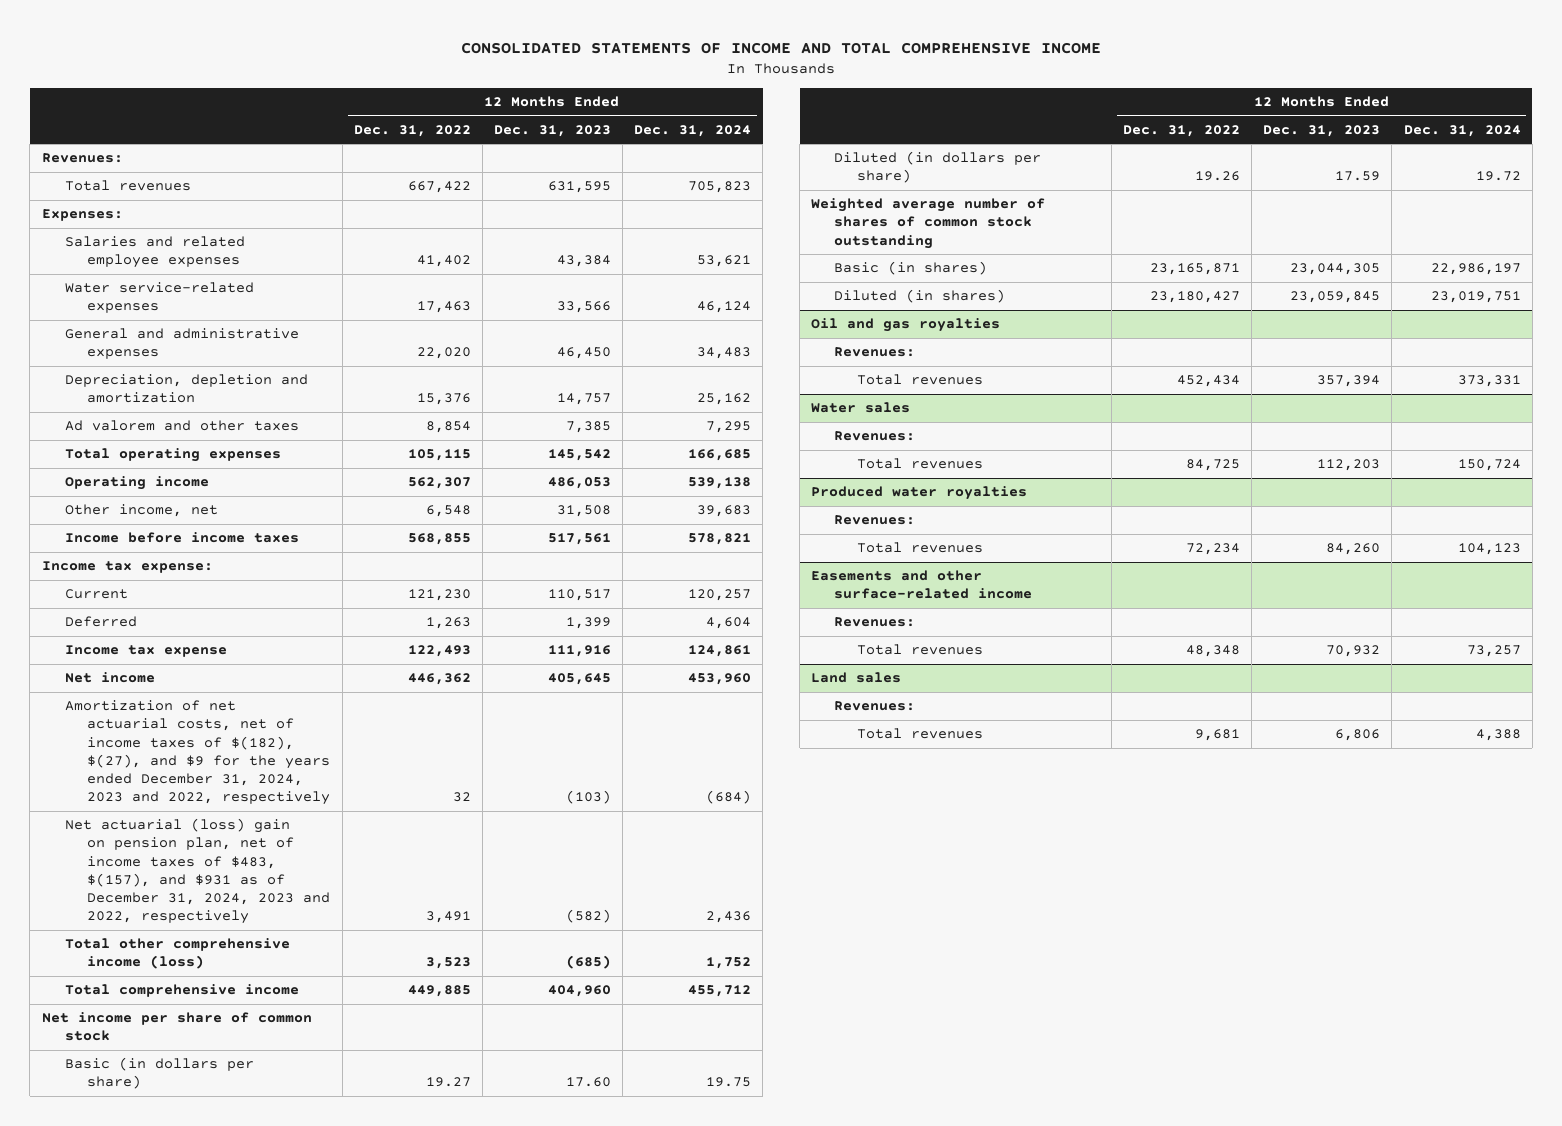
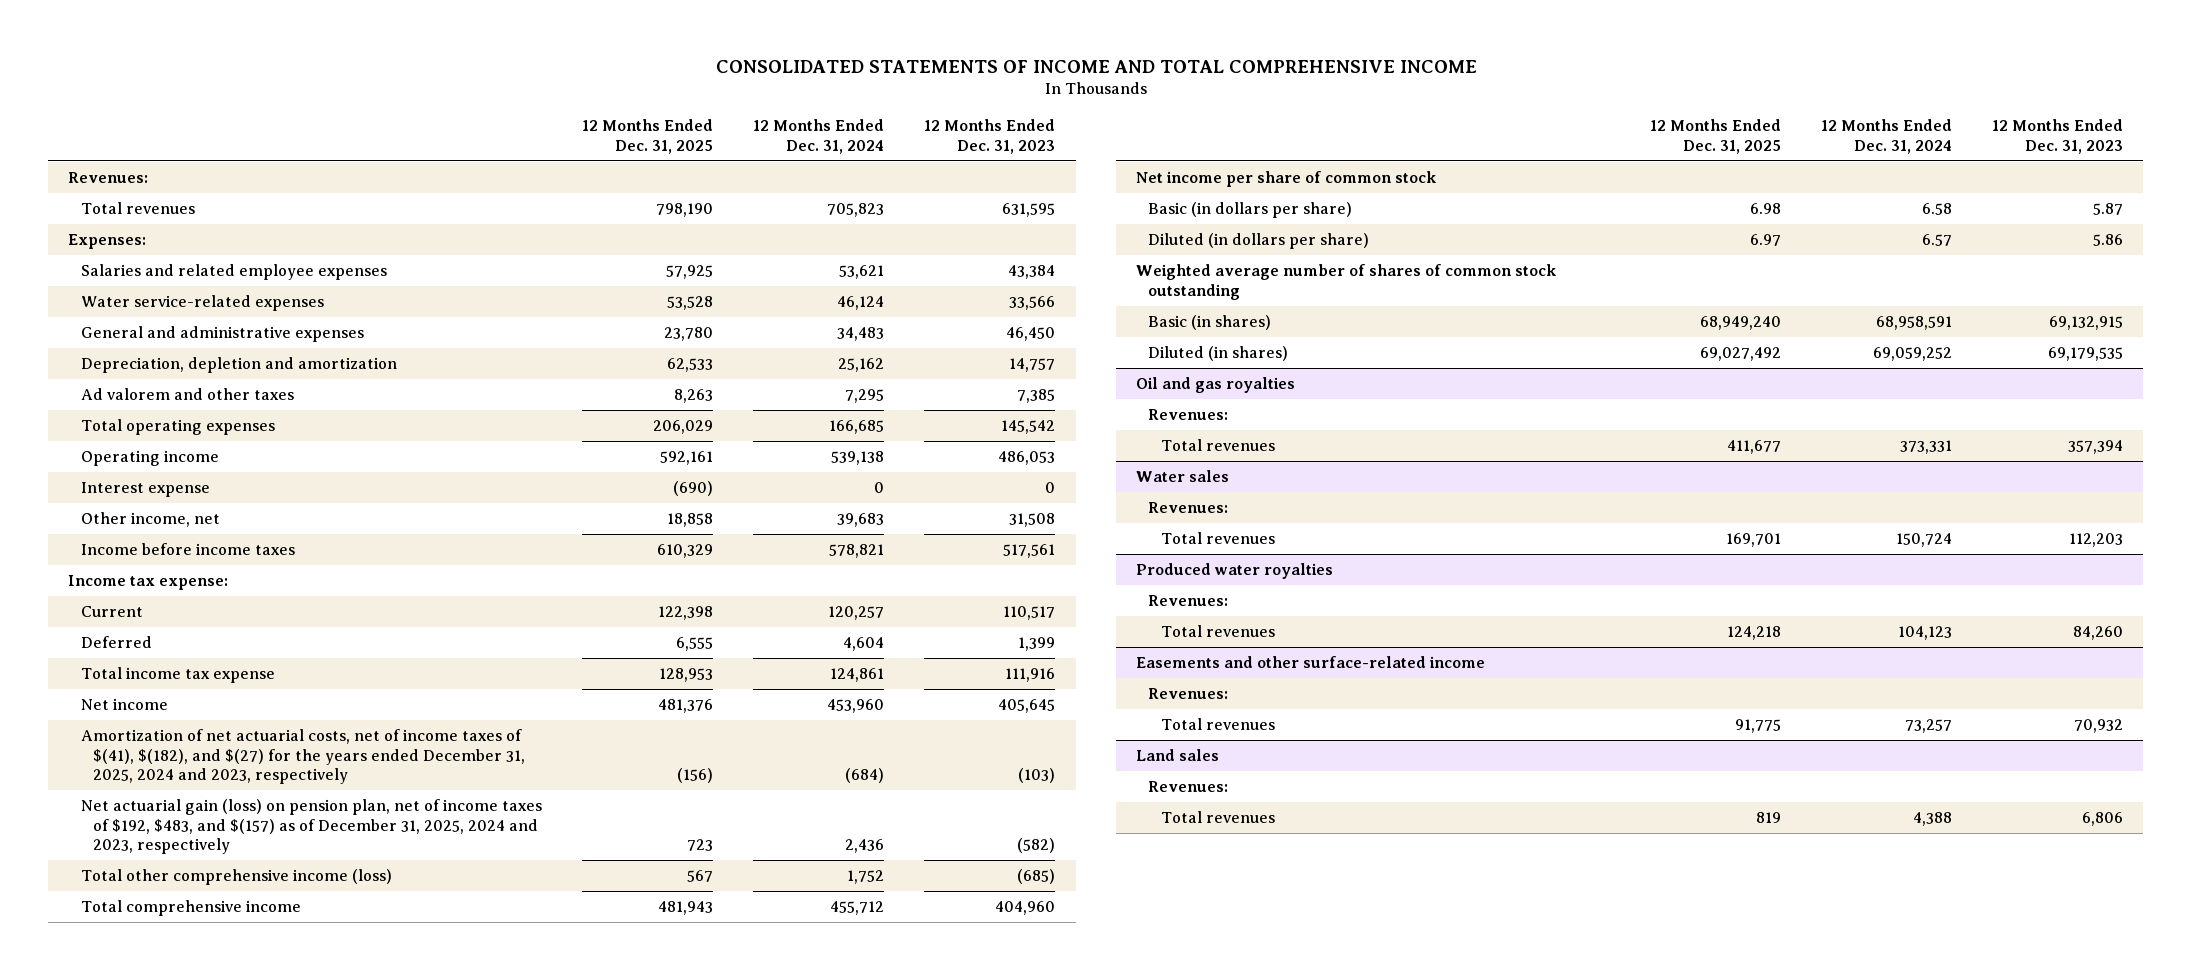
[353,124,471,137] Dec. 31, 2022 -> none
none -> [581,119,713,154] 12 Months Ended Dec. 31, 2025
none -> [80,482,210,498] Interest expense
[64,645,227,658] Income tax expense -> [80,667,275,684] Total income tax expense
[64,700,331,806] Amortization of net actuarial costs, net of income taxes of $(182), $(27), and $9 for the years ended December 31, 2024, 2023 and 2022, respectively -> [80,729,526,785] Amortization of net actuarial costs, net of income taxes of $(41), $(182), and $(27) for the years ended December 31, 2025, 2024 and 2023, respectively
[64,818,331,925] Net actuarial (loss) gain on pension plan, net of income taxes of $483, $(157), and $931 as of December 31, 2024, 2023 and 2022, respectively -> [80,799,542,855] Net actuarial gain (loss) on pension plan, net of income taxes of $192, $483, and $(157) as of December 31, 2025, 2024 and 2023, respectively
[565,1077,611,1088] 17.60 -> [2093,203,2124,216] 5.87
[706,1077,752,1088] 19.75 -> [1922,203,1953,216] 6.58
[1335,171,1381,182] 17.59 -> [2093,234,2124,247] 5.86
[1475,171,1521,182] 19.72 -> [1922,234,1953,247] 6.57
[1290,263,1381,276] 23,044,305 -> [2049,316,2124,331] 69,132,915
[1430,263,1521,276] 22,986,197 -> [1876,316,1953,331] 68,958,591
[1290,291,1381,304] 23,059,845 -> [2048,347,2124,362] 69,179,535
[1430,291,1521,304] 23,019,751 -> [1873,347,1953,362] 69,059,252

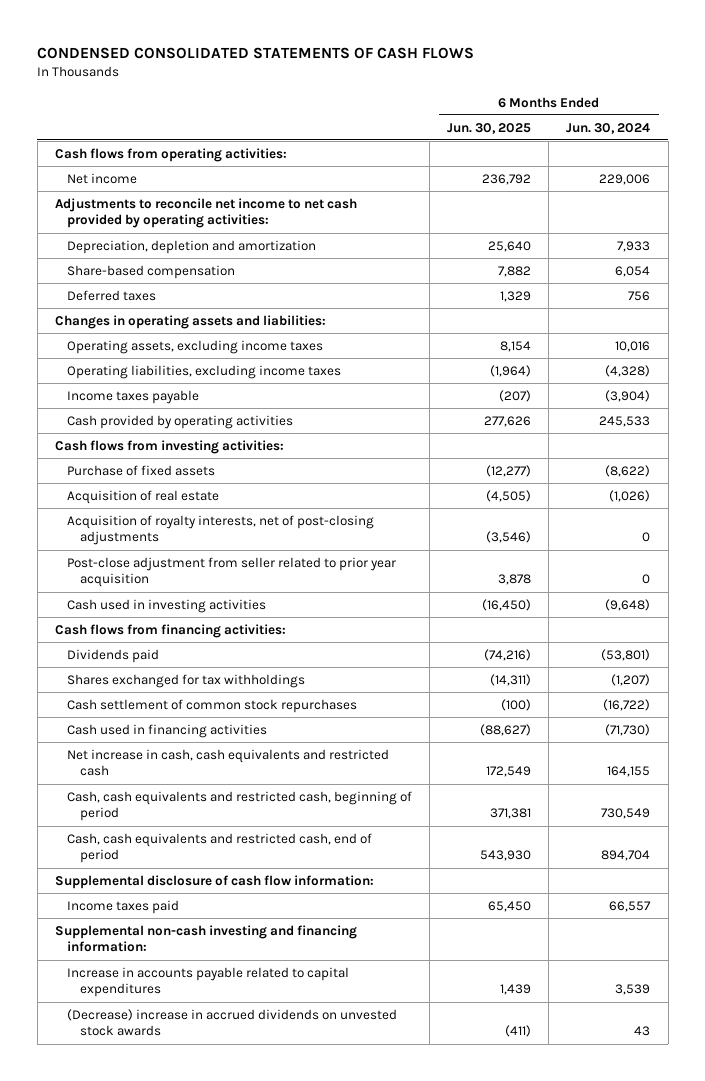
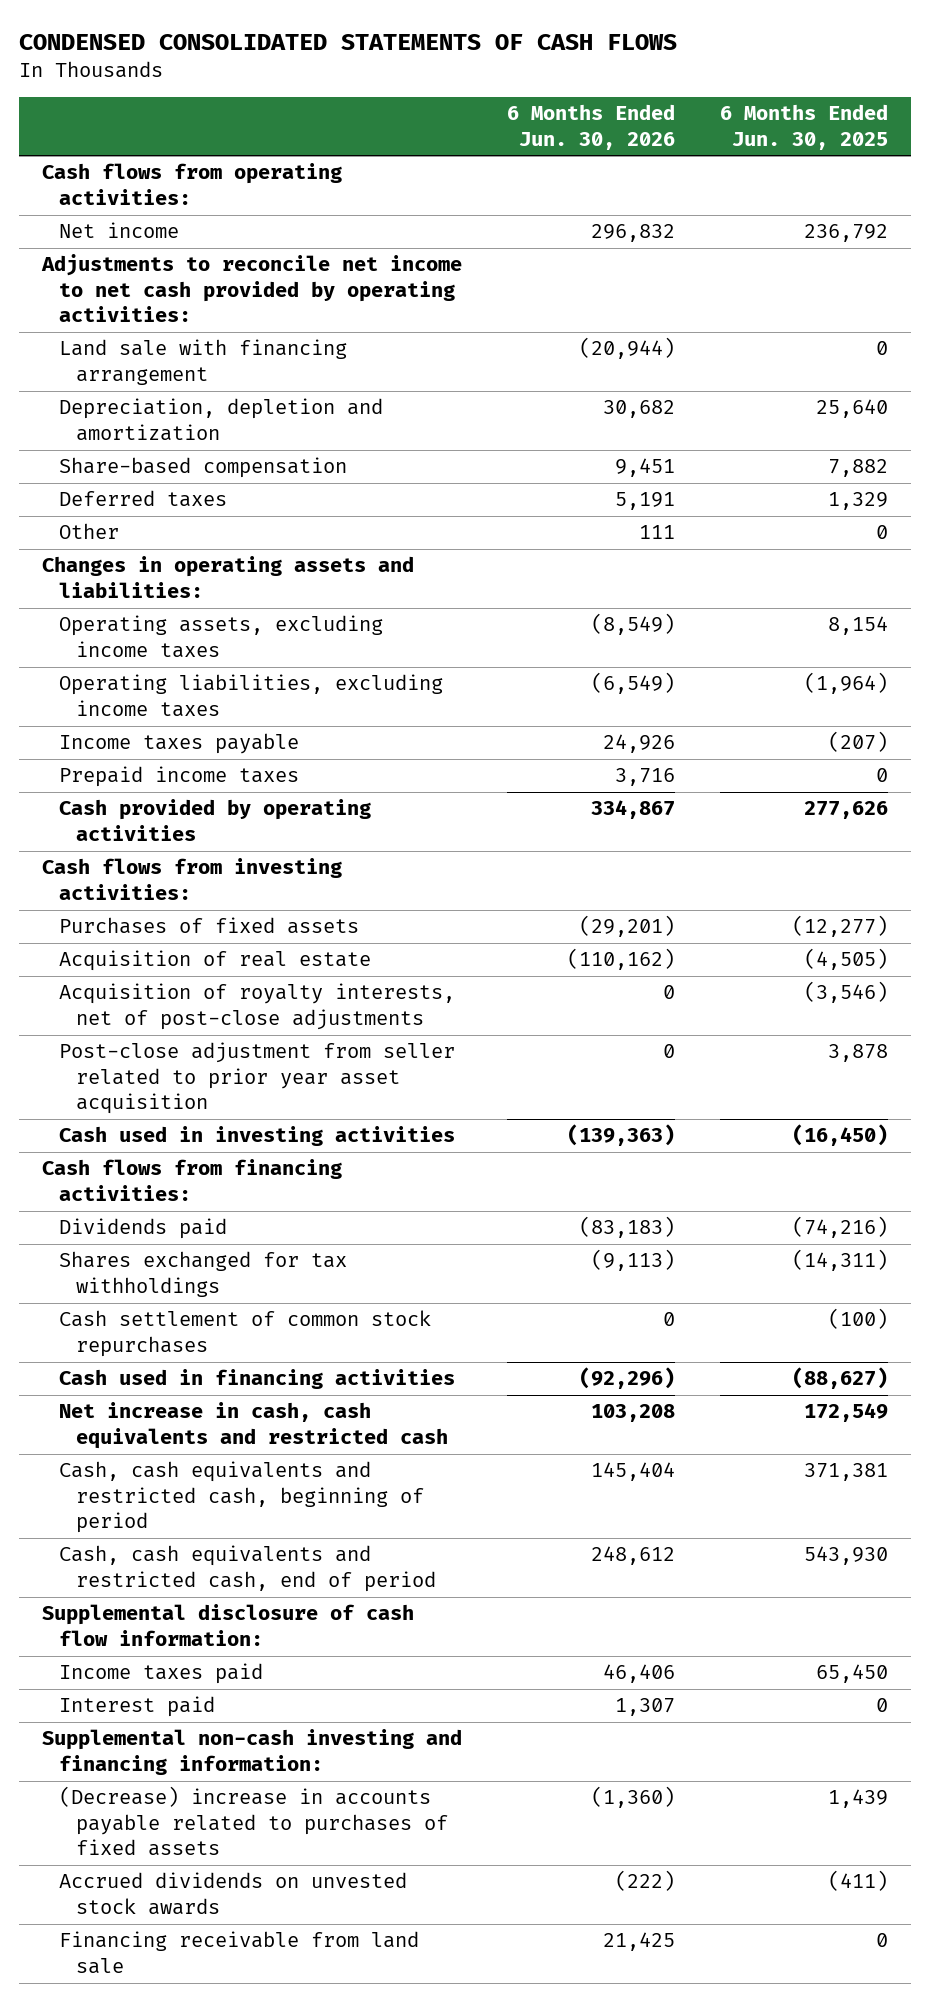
[566,122,651,134] Jun. 30, 2024 -> none
none -> [507,104,676,150] 6 Months Ended Jun. 30, 2026
none -> [58,339,347,385] Land sale with financing arrangement
none -> [58,523,119,540] Other
none -> [58,766,299,788] Prepaid income taxes
[67,464,216,476] Purchase of fixed assets -> [58,917,359,935] Purchases of fixed assets
[67,514,375,546] Acquisition of royalty interests, net of post-closing adjustments -> [58,983,455,1030] Acquisition of royalty interests, net of post-close adjustments
[67,556,397,588] Post-close adjustment from seller related to prior year acquisition -> [58,1042,455,1115] Post-close adjustment from seller related to prior year asset acquisition
none -> [58,1696,215,1718] Interest paid
[67,966,350,998] Increase in accounts payable related to capital expenditures -> [58,1786,449,1857] (Decrease) increase in accounts payable related to purchases of fixed assets
[67,1008,398,1037] (Decrease) increase in accrued dividends on unvested stock awards -> [58,1872,407,1915] Accrued dividends on unvested stock awards
none -> [58,1931,419,1974] Financing receivable from land sale

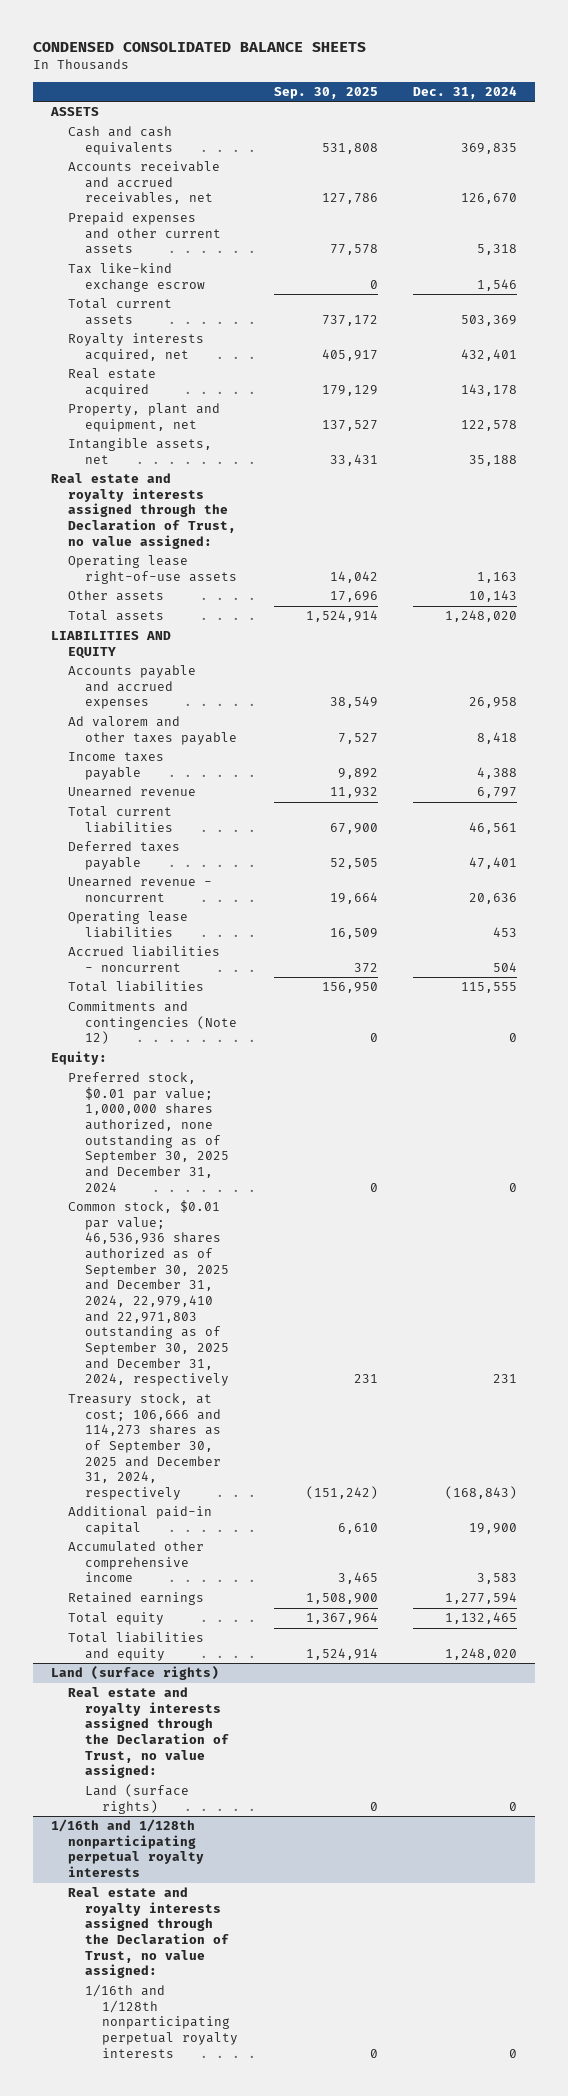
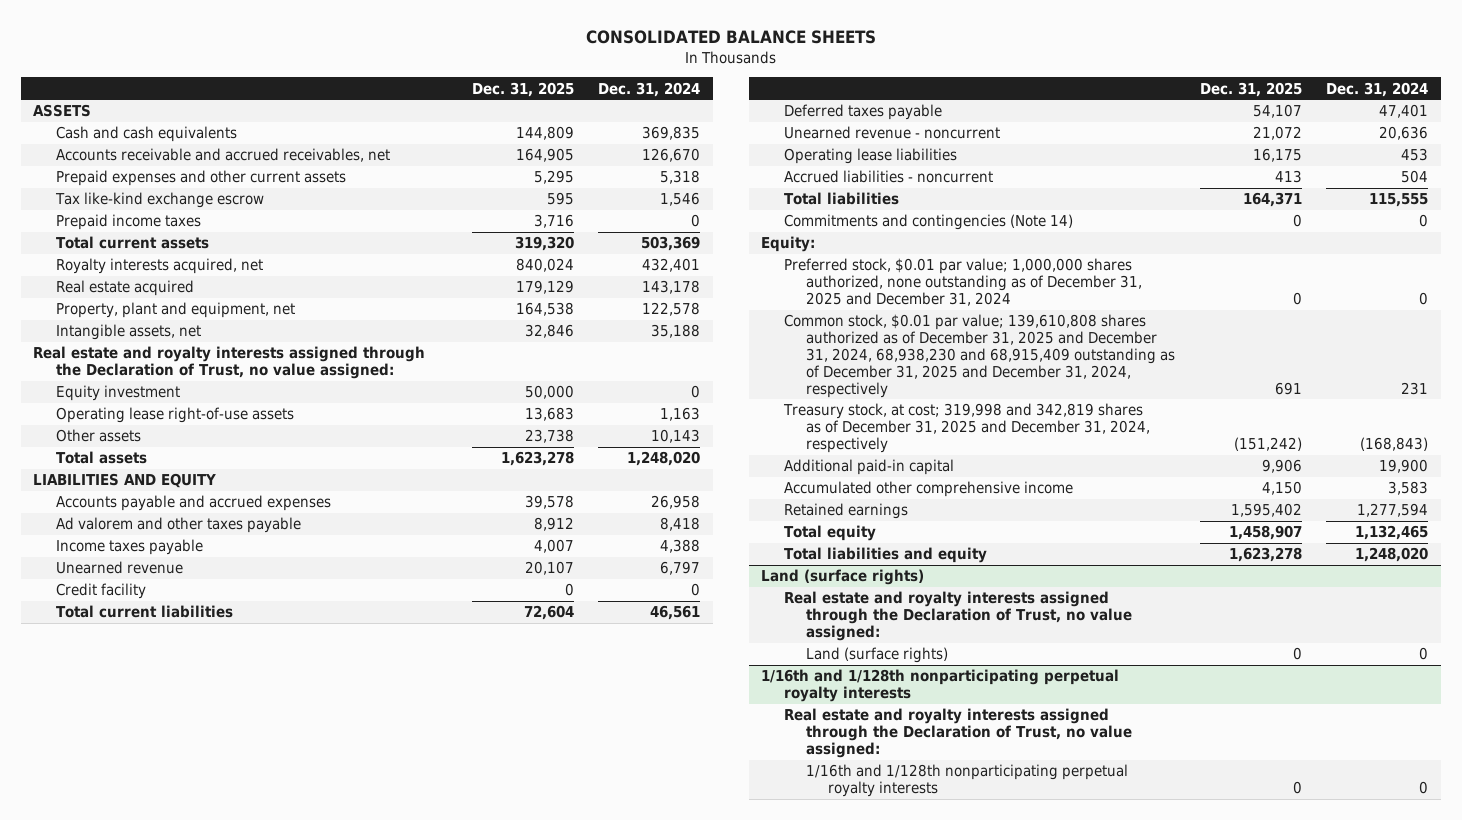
[32,42,366,53] CONDENSED CONSOLIDATED BALANCE SHEETS -> [585,30,876,45] CONSOLIDATED BALANCE SHEETS
[273,86,378,99] Sep. 30, 2025 -> none
none -> [471,81,574,97] Dec. 31, 2025
none -> [55,214,201,231] Prepaid income taxes
none -> [55,385,180,402] Equity investment
none -> [55,583,146,600] Credit facility
[67,1001,237,1045] Commitments and contingencies (Note 12) -> [783,214,1073,231] Commitments and contingencies (Note 14)
[67,1072,229,1192] Preferred stock, $0.01 par value; 1,000,000 shares authorized, none outstanding as of September 30, 2025 and December 31, 2024 -> [783,258,1142,306] Preferred stock, $0.01 par value; 1,000,000 shares authorized, none outstanding as of December 31, 2025 and December 31, 2024
[67,1200,229,1387] Common stock, $0.01 par value; 46,536,936 shares authorized as of September 30, 2025 and December 31, 2024, 22,979,410 and 22,971,803 outstanding as of September 30, 2025 and December 31, 2024, respectively -> [783,314,1175,398] Common stock, $0.01 par value; 139,610,808 shares authorized as of December 31, 2025 and December 31, 2024, 68,938,230 and 68,915,409 outstanding as of December 31, 2025 and December 31, 2024, respectively
[67,1393,221,1501] Treasury stock, at cost; 106,666 and 114,273 shares as of September 30, 2025 and December 31, 2024, respectively -> [782,403,1150,453] Treasury stock, at cost; 319,998 and 342,819 shares as of December 31, 2025 and December 31, 2024, respectively

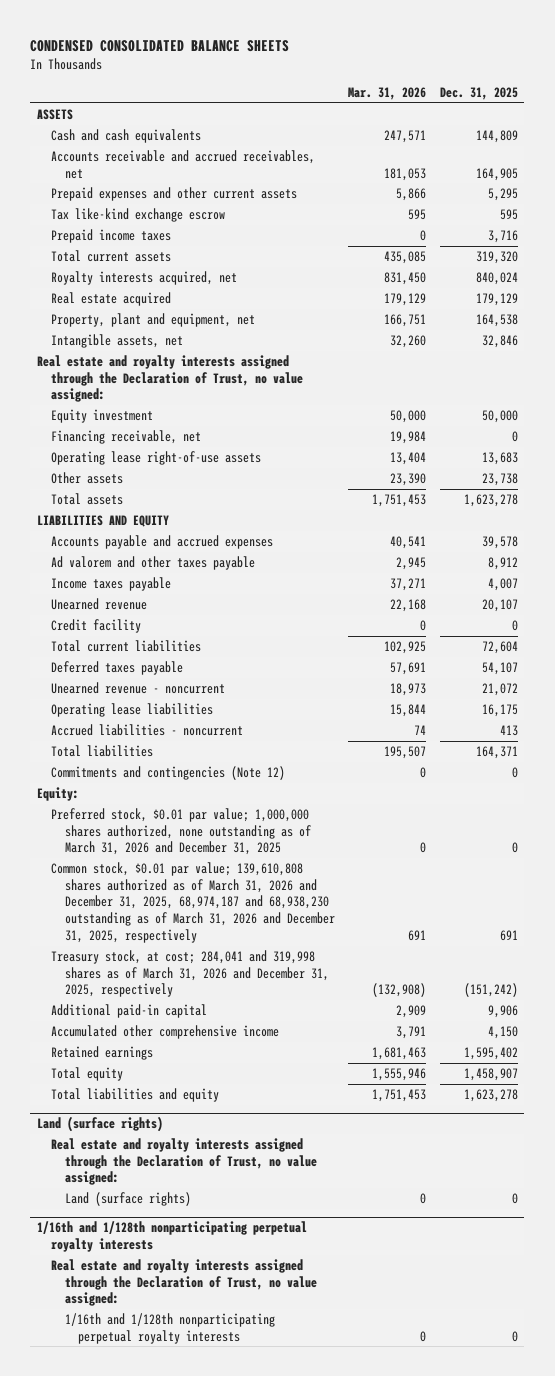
[585,30,876,45] CONSOLIDATED BALANCE SHEETS -> [30,40,290,53] CONDENSED CONSOLIDATED BALANCE SHEETS
[598,81,701,97] Dec. 31, 2024 -> none
none -> [348,87,427,101] Mar. 31, 2026
none -> [50,429,201,444] Financing receivable, net
[783,214,1073,231] Commitments and contingencies (Note 14) -> [50,765,285,780] Commitments and contingencies (Note 12)
[783,258,1142,306] Preferred stock, $0.01 par value; 1,000,000 shares authorized, none outstanding as of December 31, 2025 and December 31, 2024 -> [50,807,311,856] Preferred stock, $0.01 par value; 1,000,000 shares authorized, none outstanding as of March 31, 2026 and December 31, 2025
[783,314,1175,398] Common stock, $0.01 par value; 139,610,808 shares authorized as of December 31, 2025 and December 31, 2024, 68,938,230 and 68,915,409 outstanding as of December 31, 2025 and December 31, 2024, respectively -> [50,861,335,944] Common stock, $0.01 par value; 139,610,808 shares authorized as of March 31, 2026 and December 31, 2025, 68,974,187 and 68,938,230 outstanding as of March 31, 2026 and December 31, 2025, respectively
[782,403,1150,453] Treasury stock, at cost; 319,998 and 342,819 shares as of December 31, 2025 and December 31, 2024, respectively -> [50,949,329,998] Treasury stock, at cost; 284,041 and 319,998 shares as of March 31, 2026 and December 31, 2025, respectively

